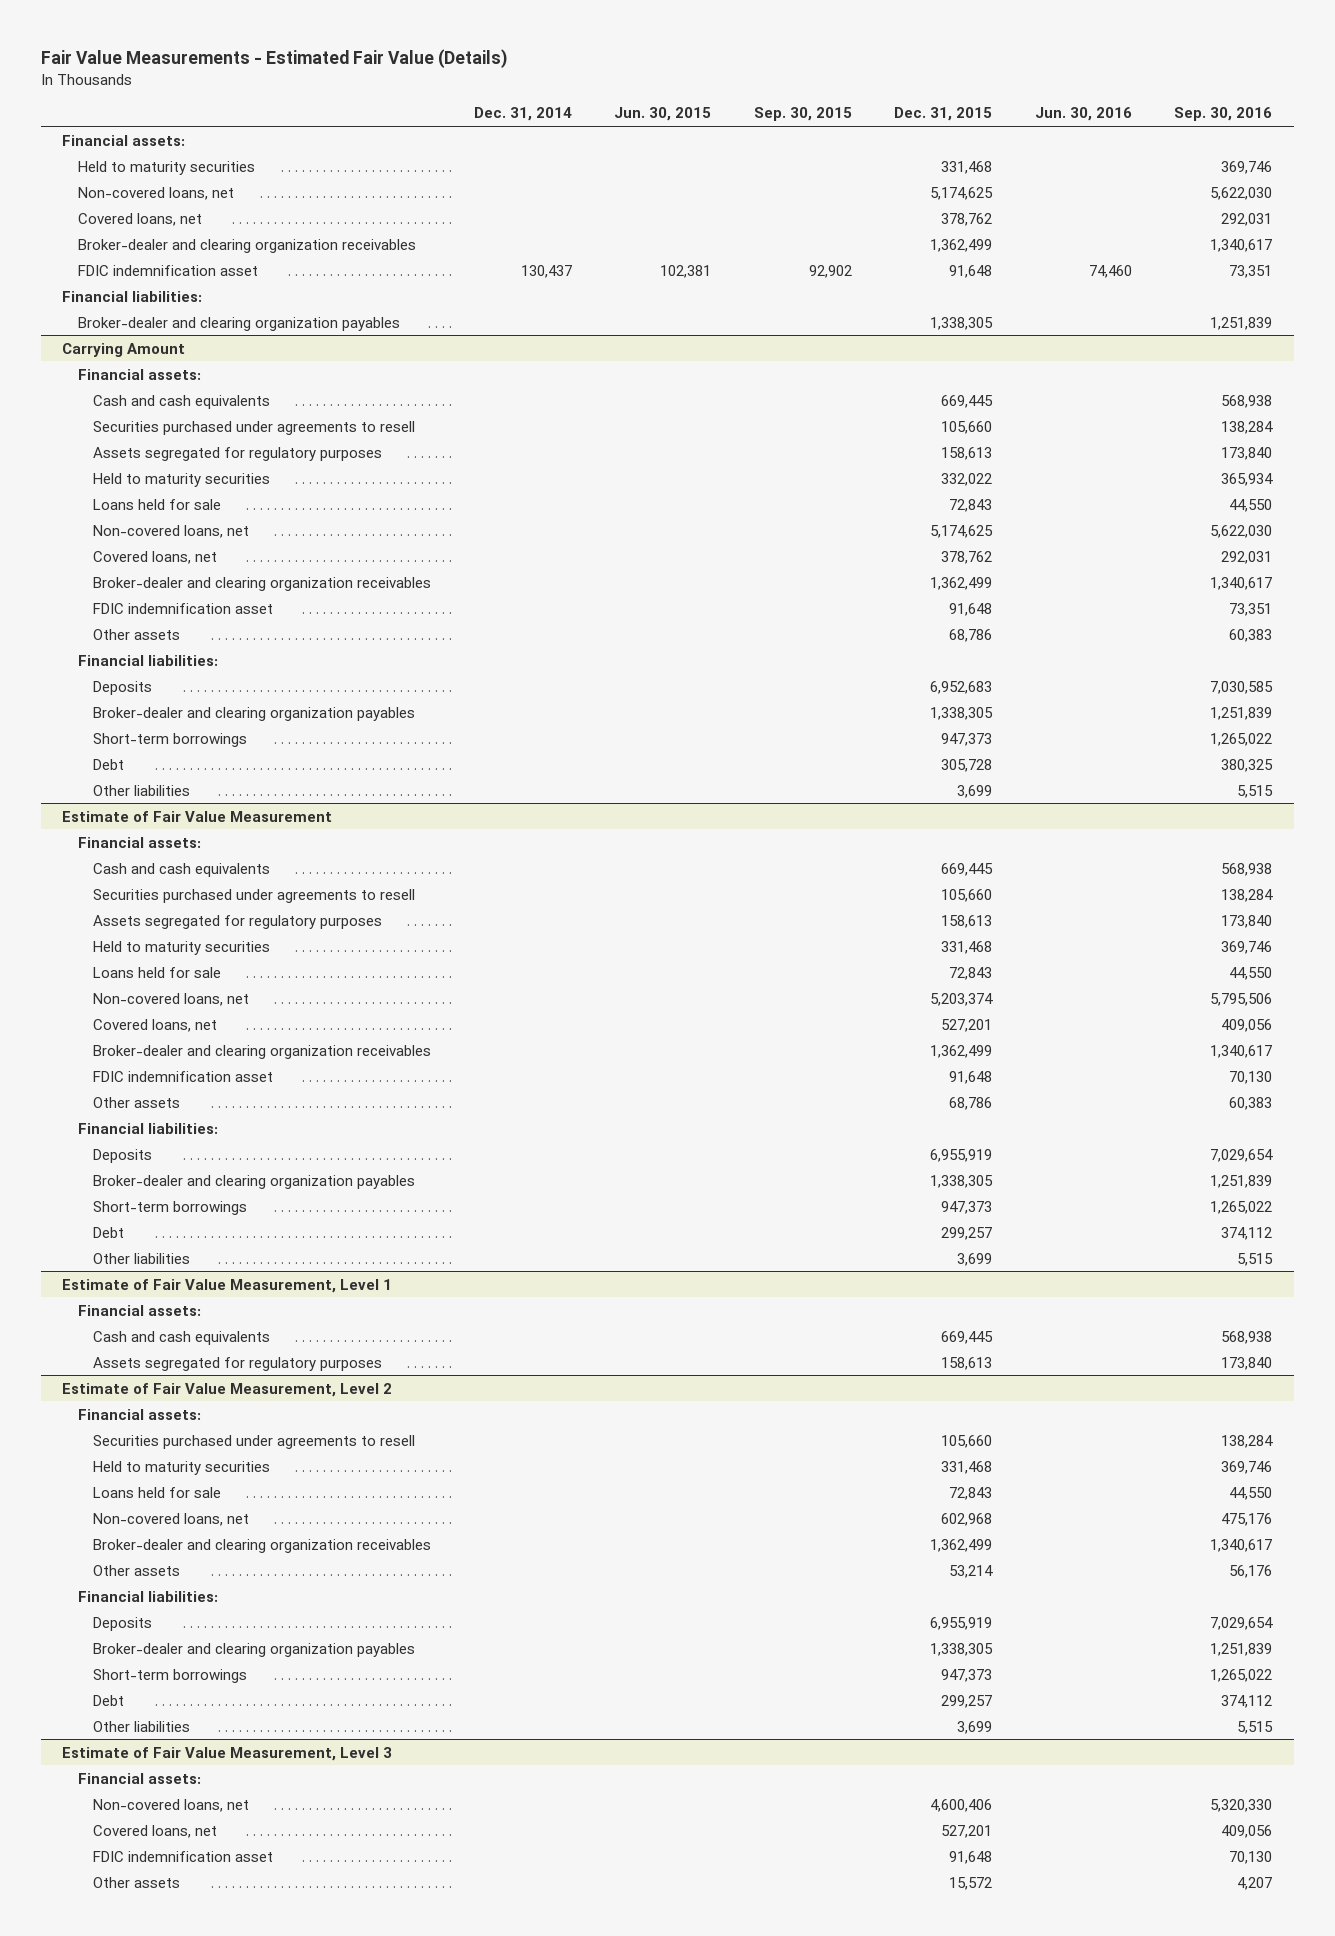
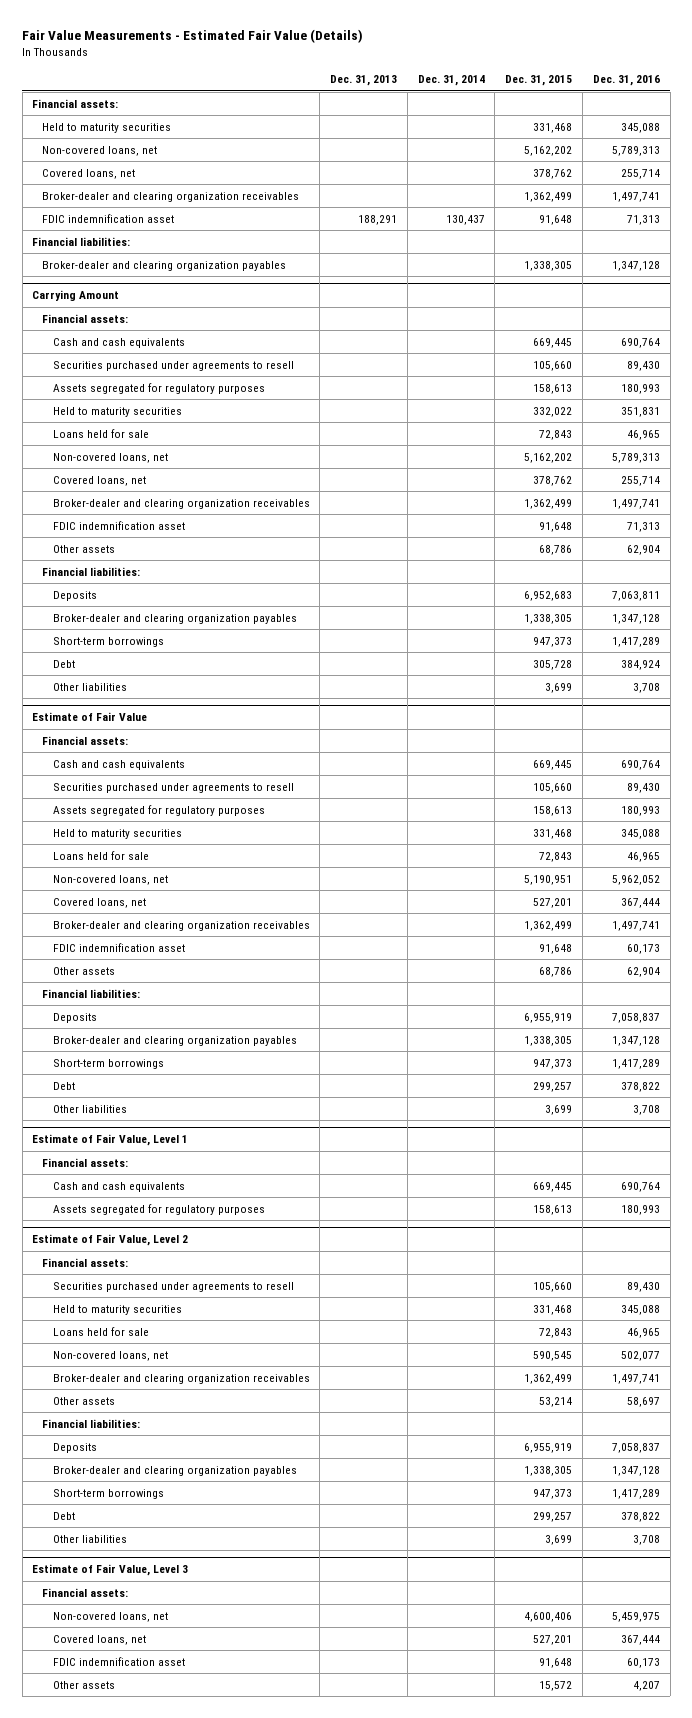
[614,107,712,122] Jun. 30, 2015 -> none
[753,107,852,122] Sep. 30, 2015 -> none
[1034,107,1132,122] Jun. 30, 2016 -> none
[1174,107,1273,122] Sep. 30, 2016 -> none
none -> [330,75,398,87] Dec. 31, 2013
none -> [592,75,660,87] Dec. 31, 2016
[930,186,994,200] 5,174,625 -> [524,145,573,156] 5,162,202
[930,524,994,538] 5,174,625 -> [524,452,573,463] 5,162,202
[62,810,333,822] Estimate of Fair Value Measurement -> [32,712,148,722] Estimate of Fair Value
[930,992,994,1006] 5,203,374 -> [524,874,573,885] 5,190,951
[62,1278,393,1293] Estimate of Fair Value Measurement, Level 1 -> [32,1134,189,1147] Estimate of Fair Value, Level 1
[62,1382,393,1397] Estimate of Fair Value Measurement, Level 2 -> [32,1234,189,1247] Estimate of Fair Value, Level 2
[941,1512,993,1526] 602,968 -> [533,1350,573,1361] 590,545
[62,1746,393,1761] Estimate of Fair Value Measurement, Level 3 -> [32,1564,189,1577] Estimate of Fair Value, Level 3

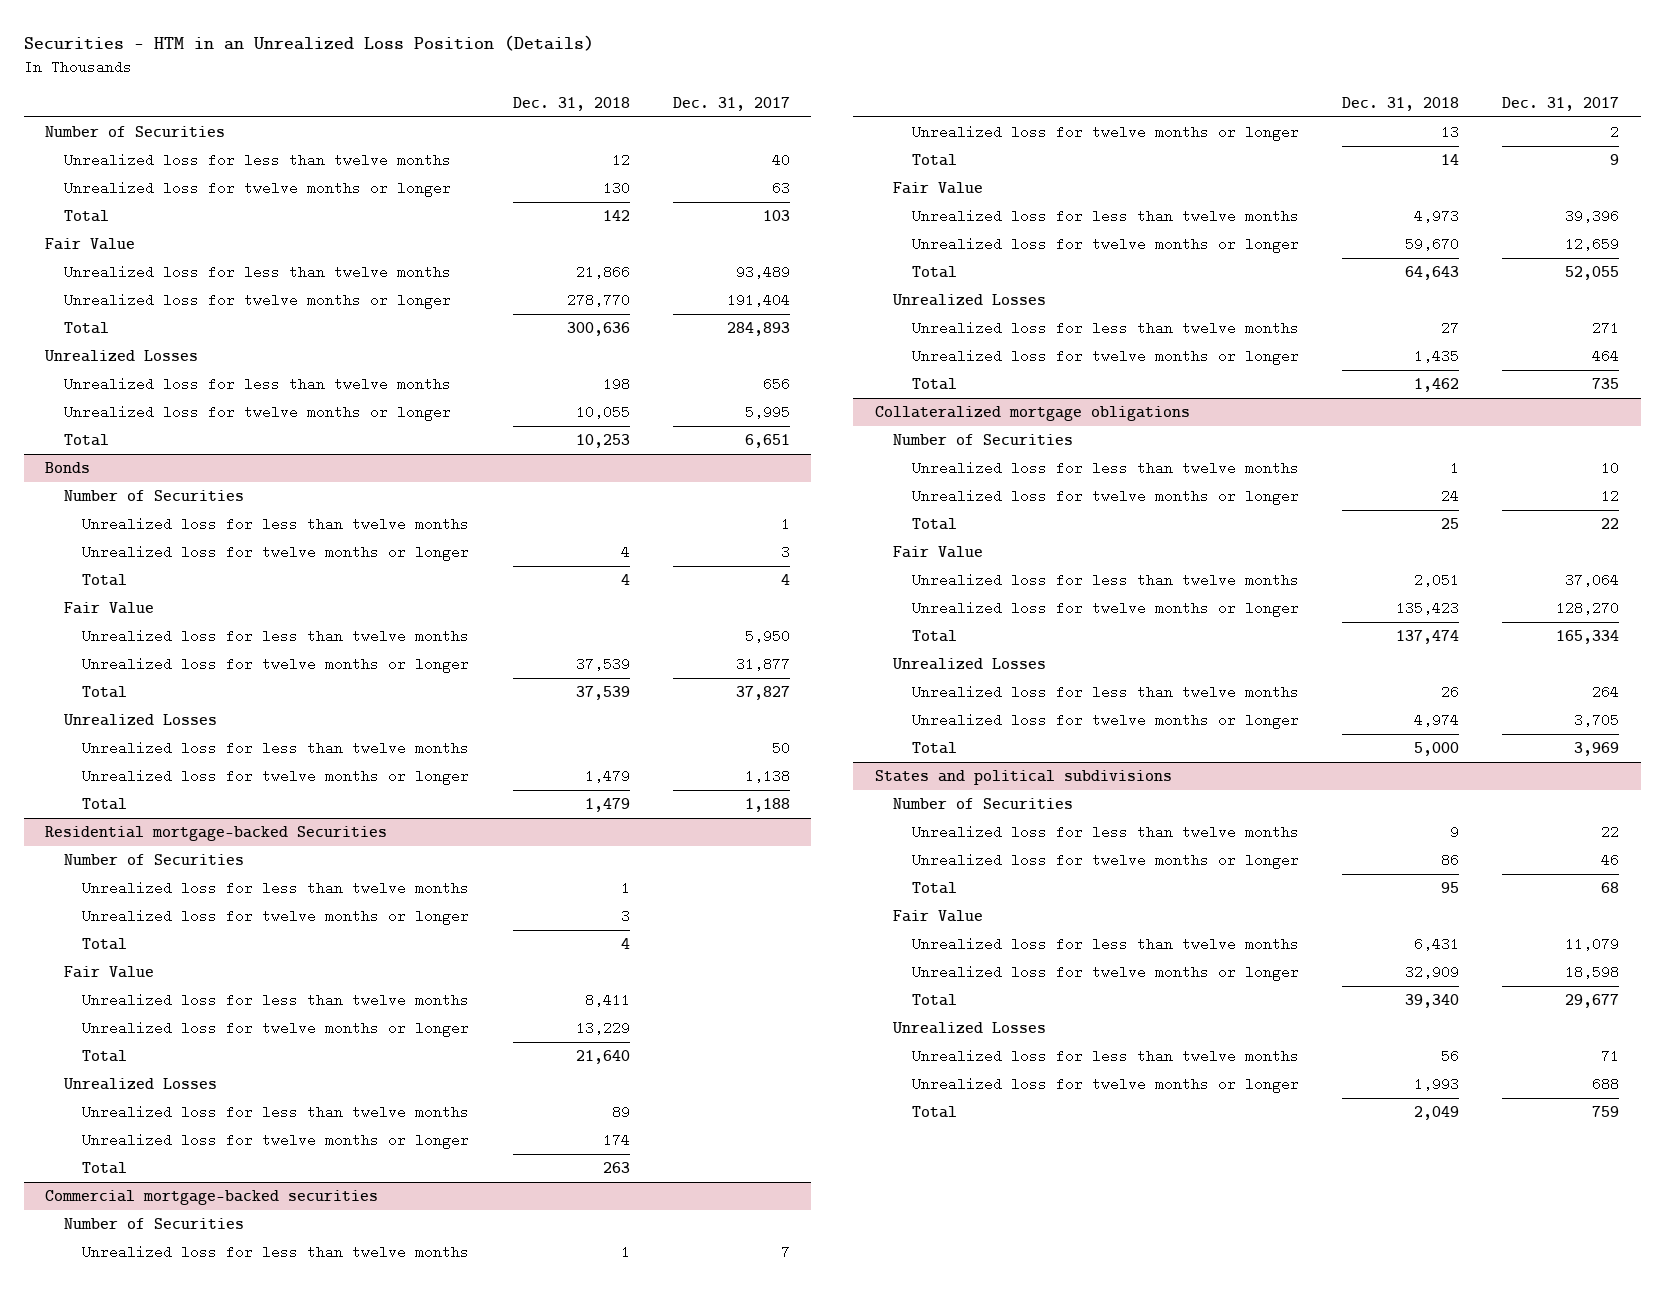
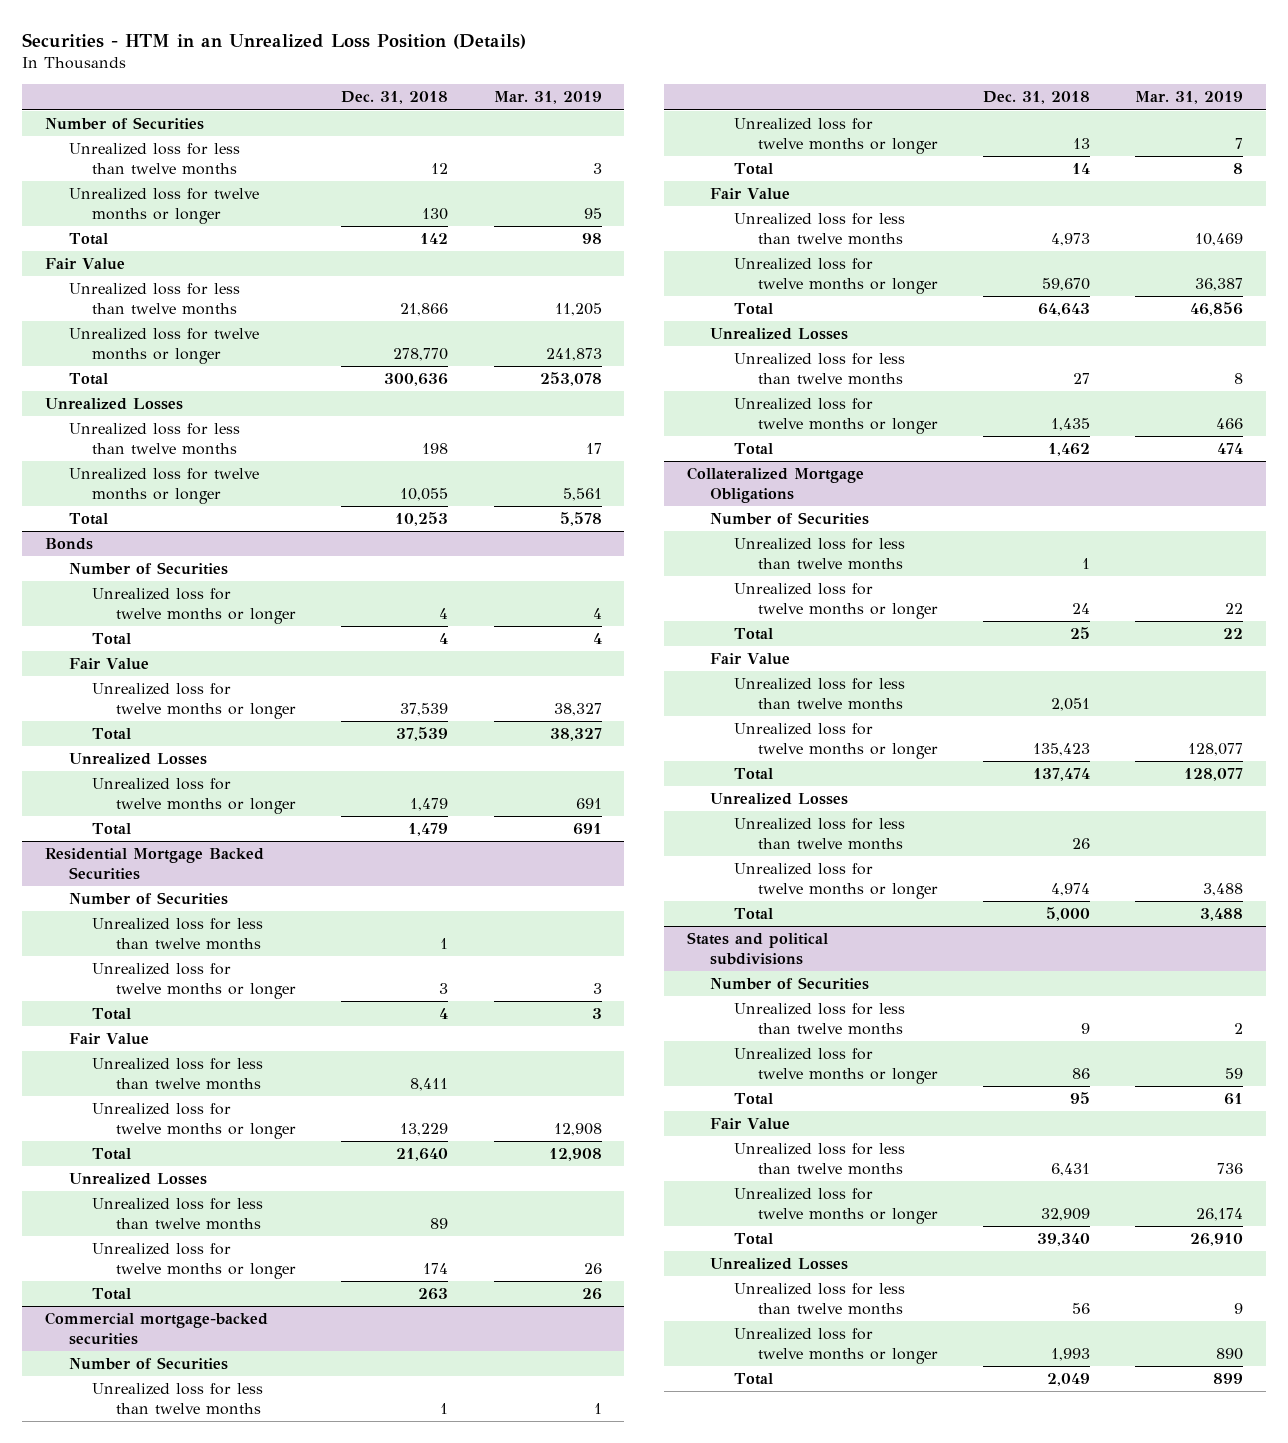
[672,96,790,111] Dec. 31, 2017 -> none
none -> [493,91,602,105] Mar. 31, 2019
[82,517,470,532] Unrealized loss for less than twelve months -> none
[82,629,470,644] Unrealized loss for less than twelve months -> none
[82,741,470,756] Unrealized loss for less than twelve months -> none
[45,826,388,842] Residential mortgage-backed Securities -> [44,848,264,880] Residential Mortgage Backed Securities
[874,406,1190,422] Collateralized mortgage obligations -> [686,467,864,503] Collateralized Mortgage Obligations

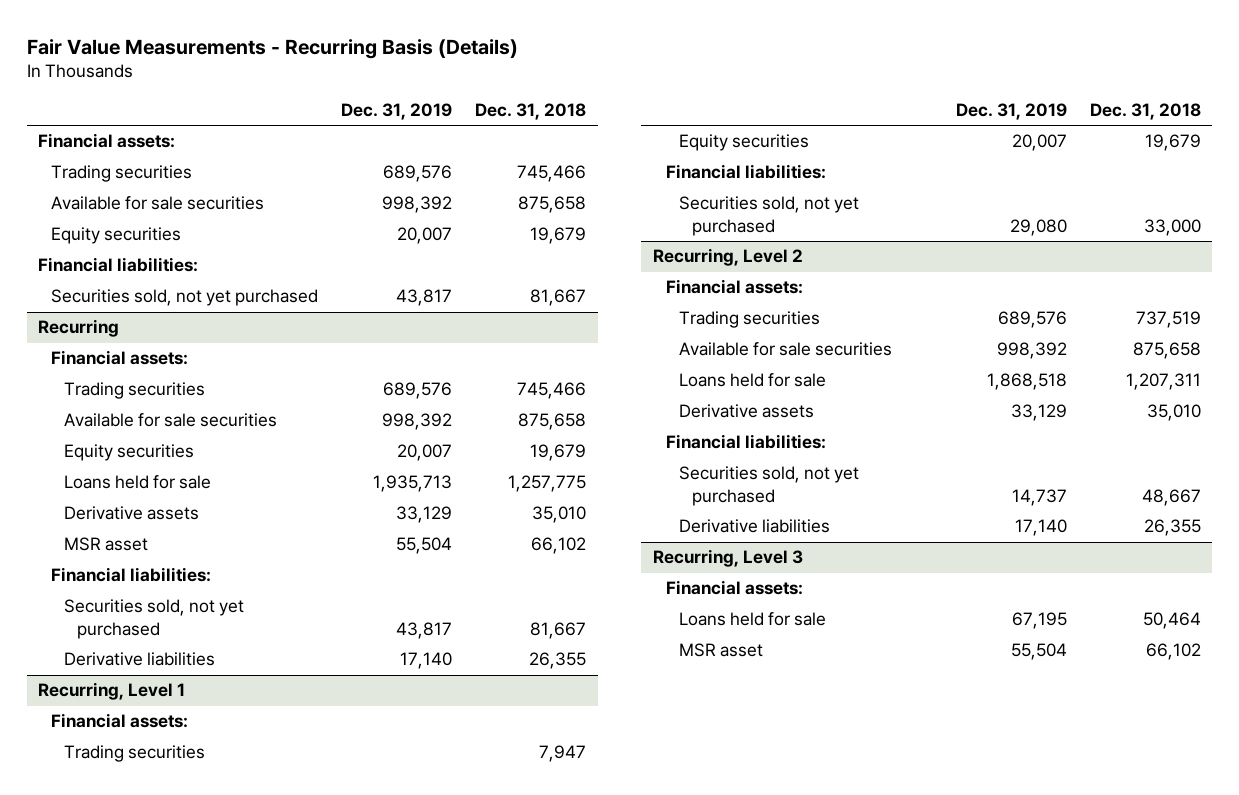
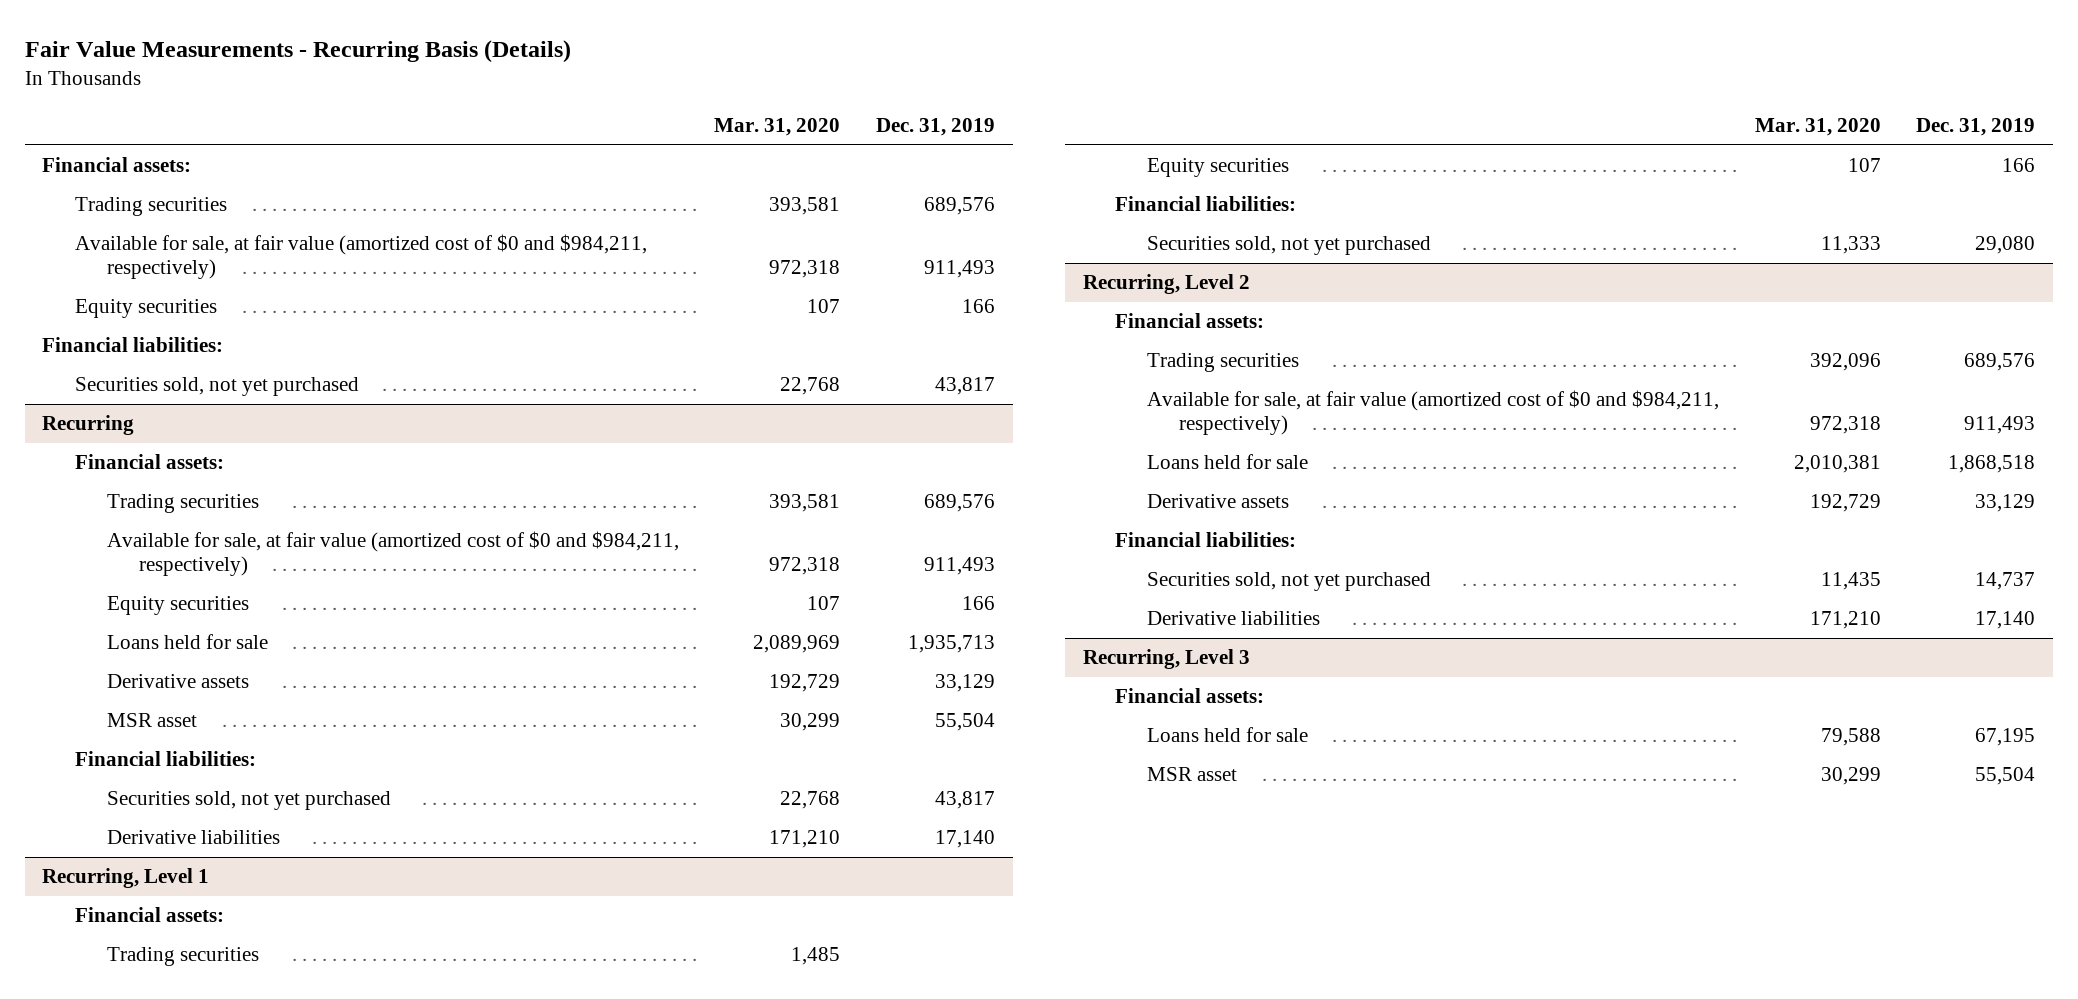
[475,102,587,120] Dec. 31, 2018 -> none
none -> [714,118,841,137] Mar. 31, 2020
[51,196,265,211] Available for sale securities -> [74,234,647,280] Available for sale, at fair value (amortized cost of $0 and $984,211, respectively)
[382,196,453,214] 998,392 -> [923,260,995,279] 911,493
[397,227,453,245] 20,007 -> [961,299,995,314] 166
[64,413,278,428] Available for sale securities -> [106,531,679,577] Available for sale, at fair value (amortized cost of $0 and $984,211, respectively)
[382,413,453,431] 998,392 -> [923,557,995,576] 911,493
[397,444,453,462] 20,007 -> [961,596,995,611] 166
[1011,134,1067,152] 20,007 -> [2002,158,2036,173] 166
[678,342,892,357] Available for sale securities -> [1147,390,1720,436] Available for sale, at fair value (amortized cost of $0 and $984,211, respectively)
[996,342,1067,360] 998,392 -> [1964,416,2036,435] 911,493

